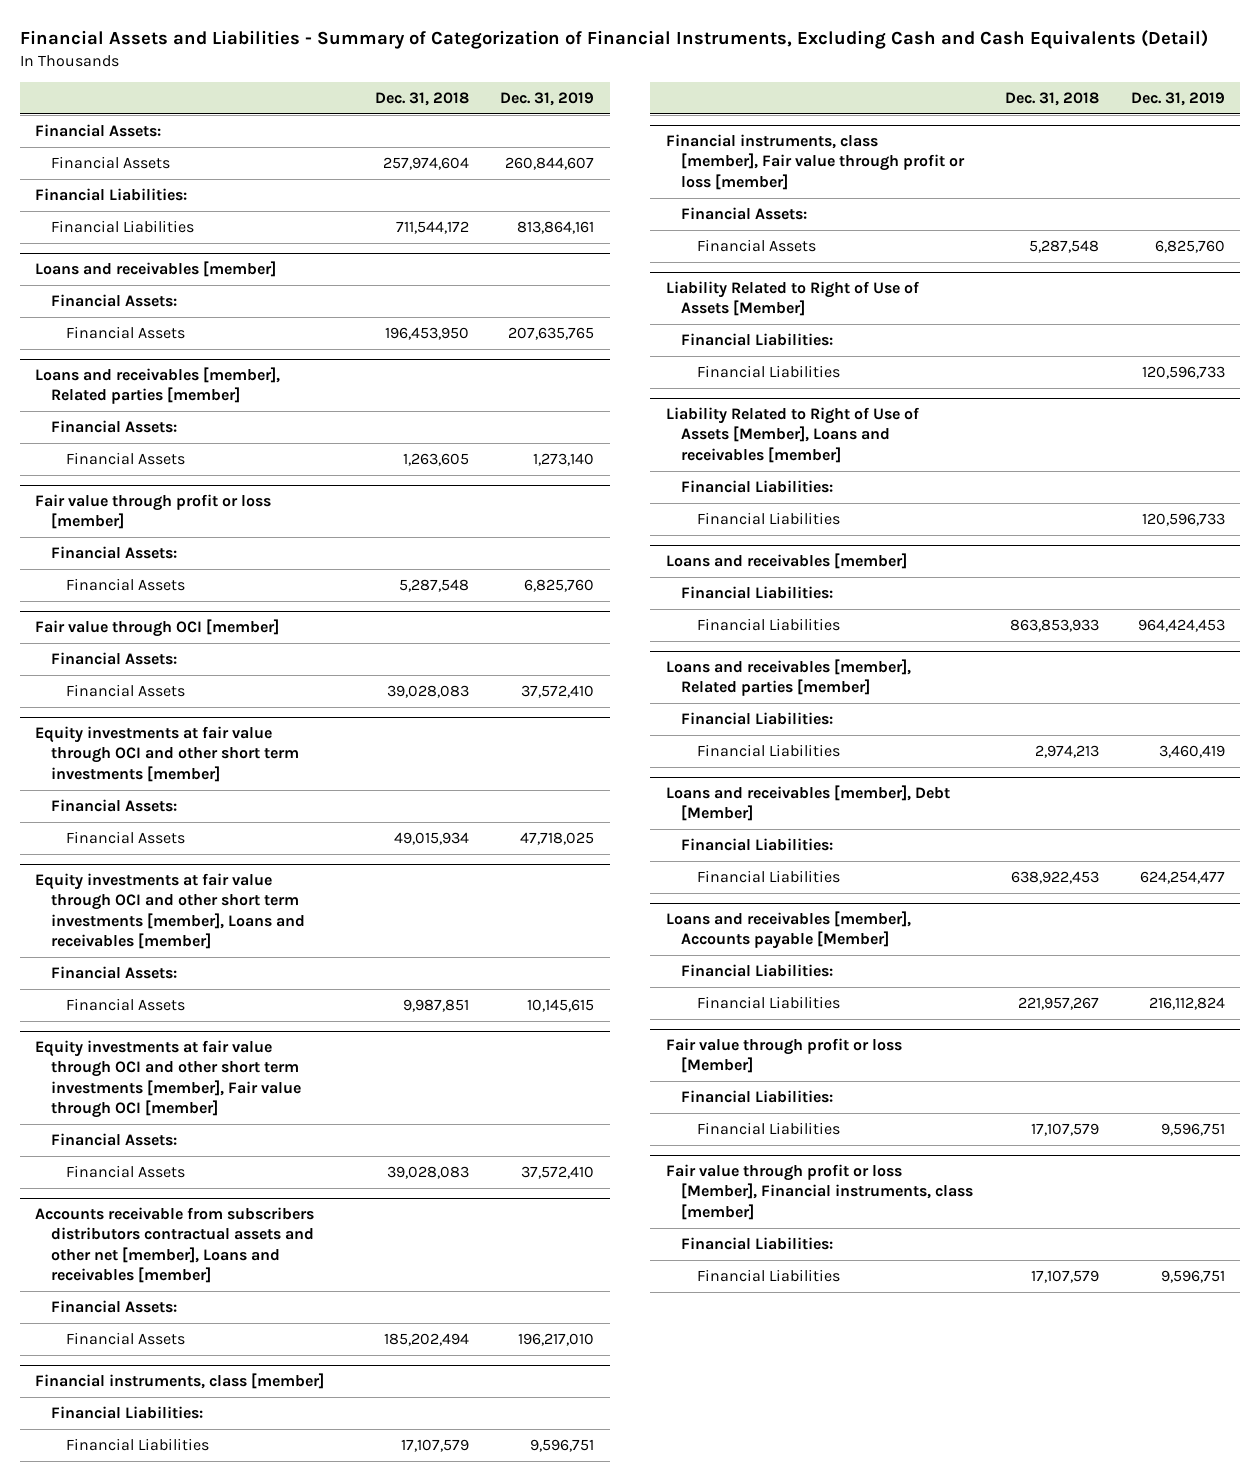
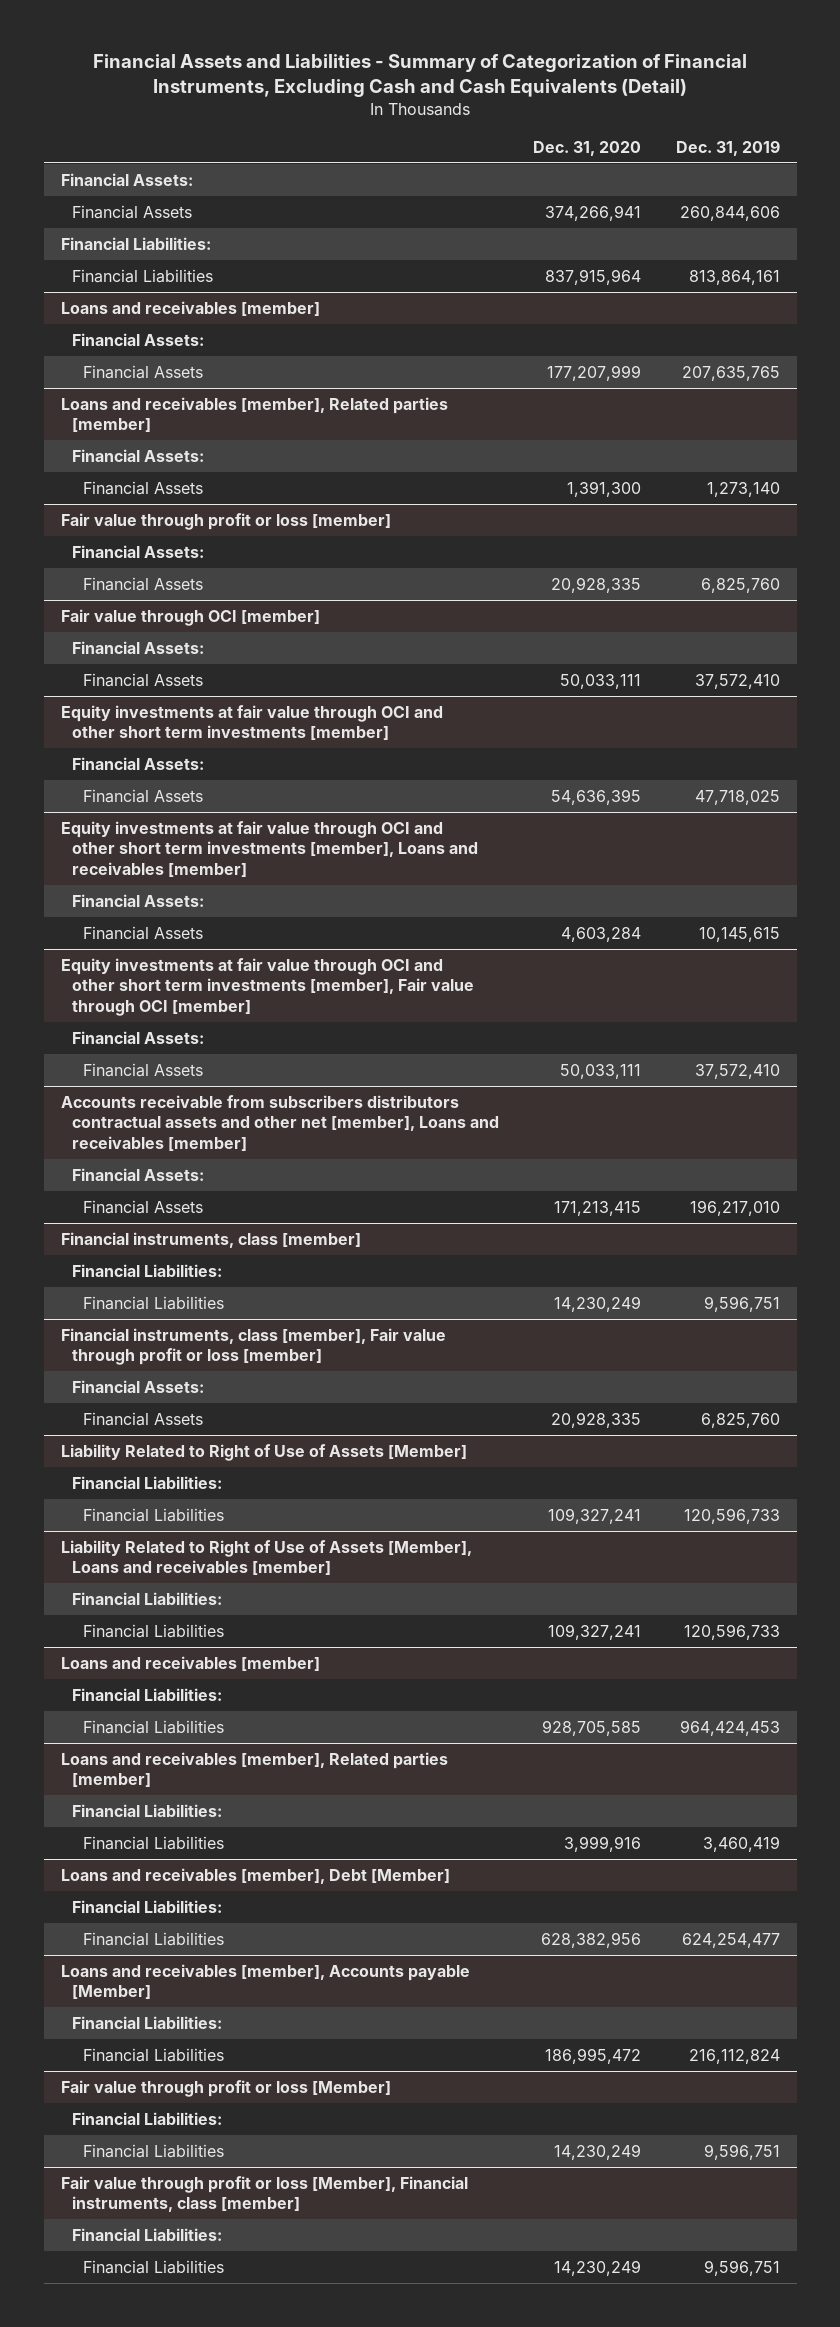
[374,92,469,107] Dec. 31, 2018 -> none
none -> [533,140,642,156] Dec. 31, 2020
[505,156,595,170] 260,844,607 -> [679,205,780,221] 260,844,606

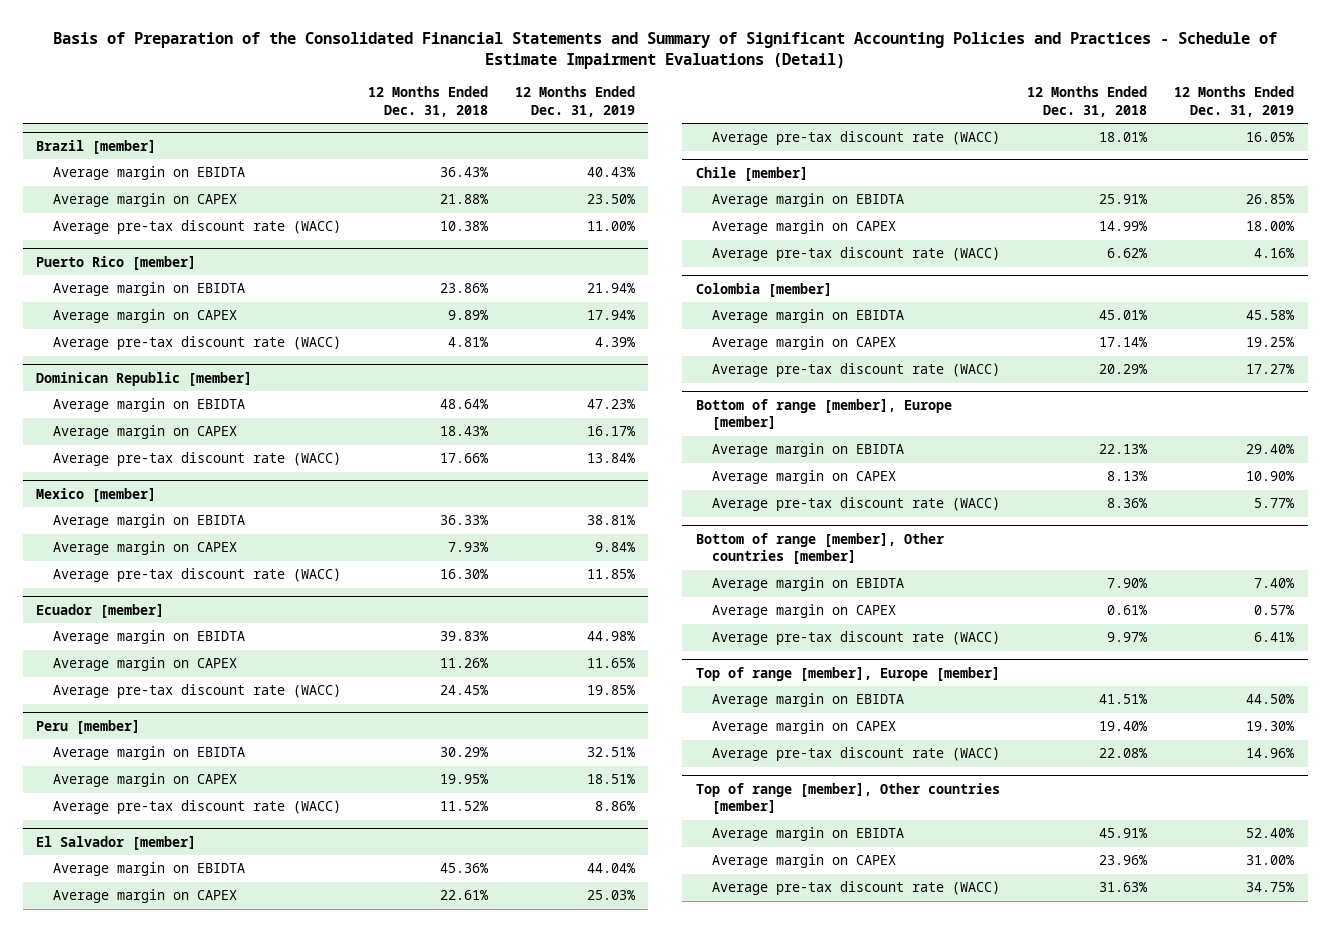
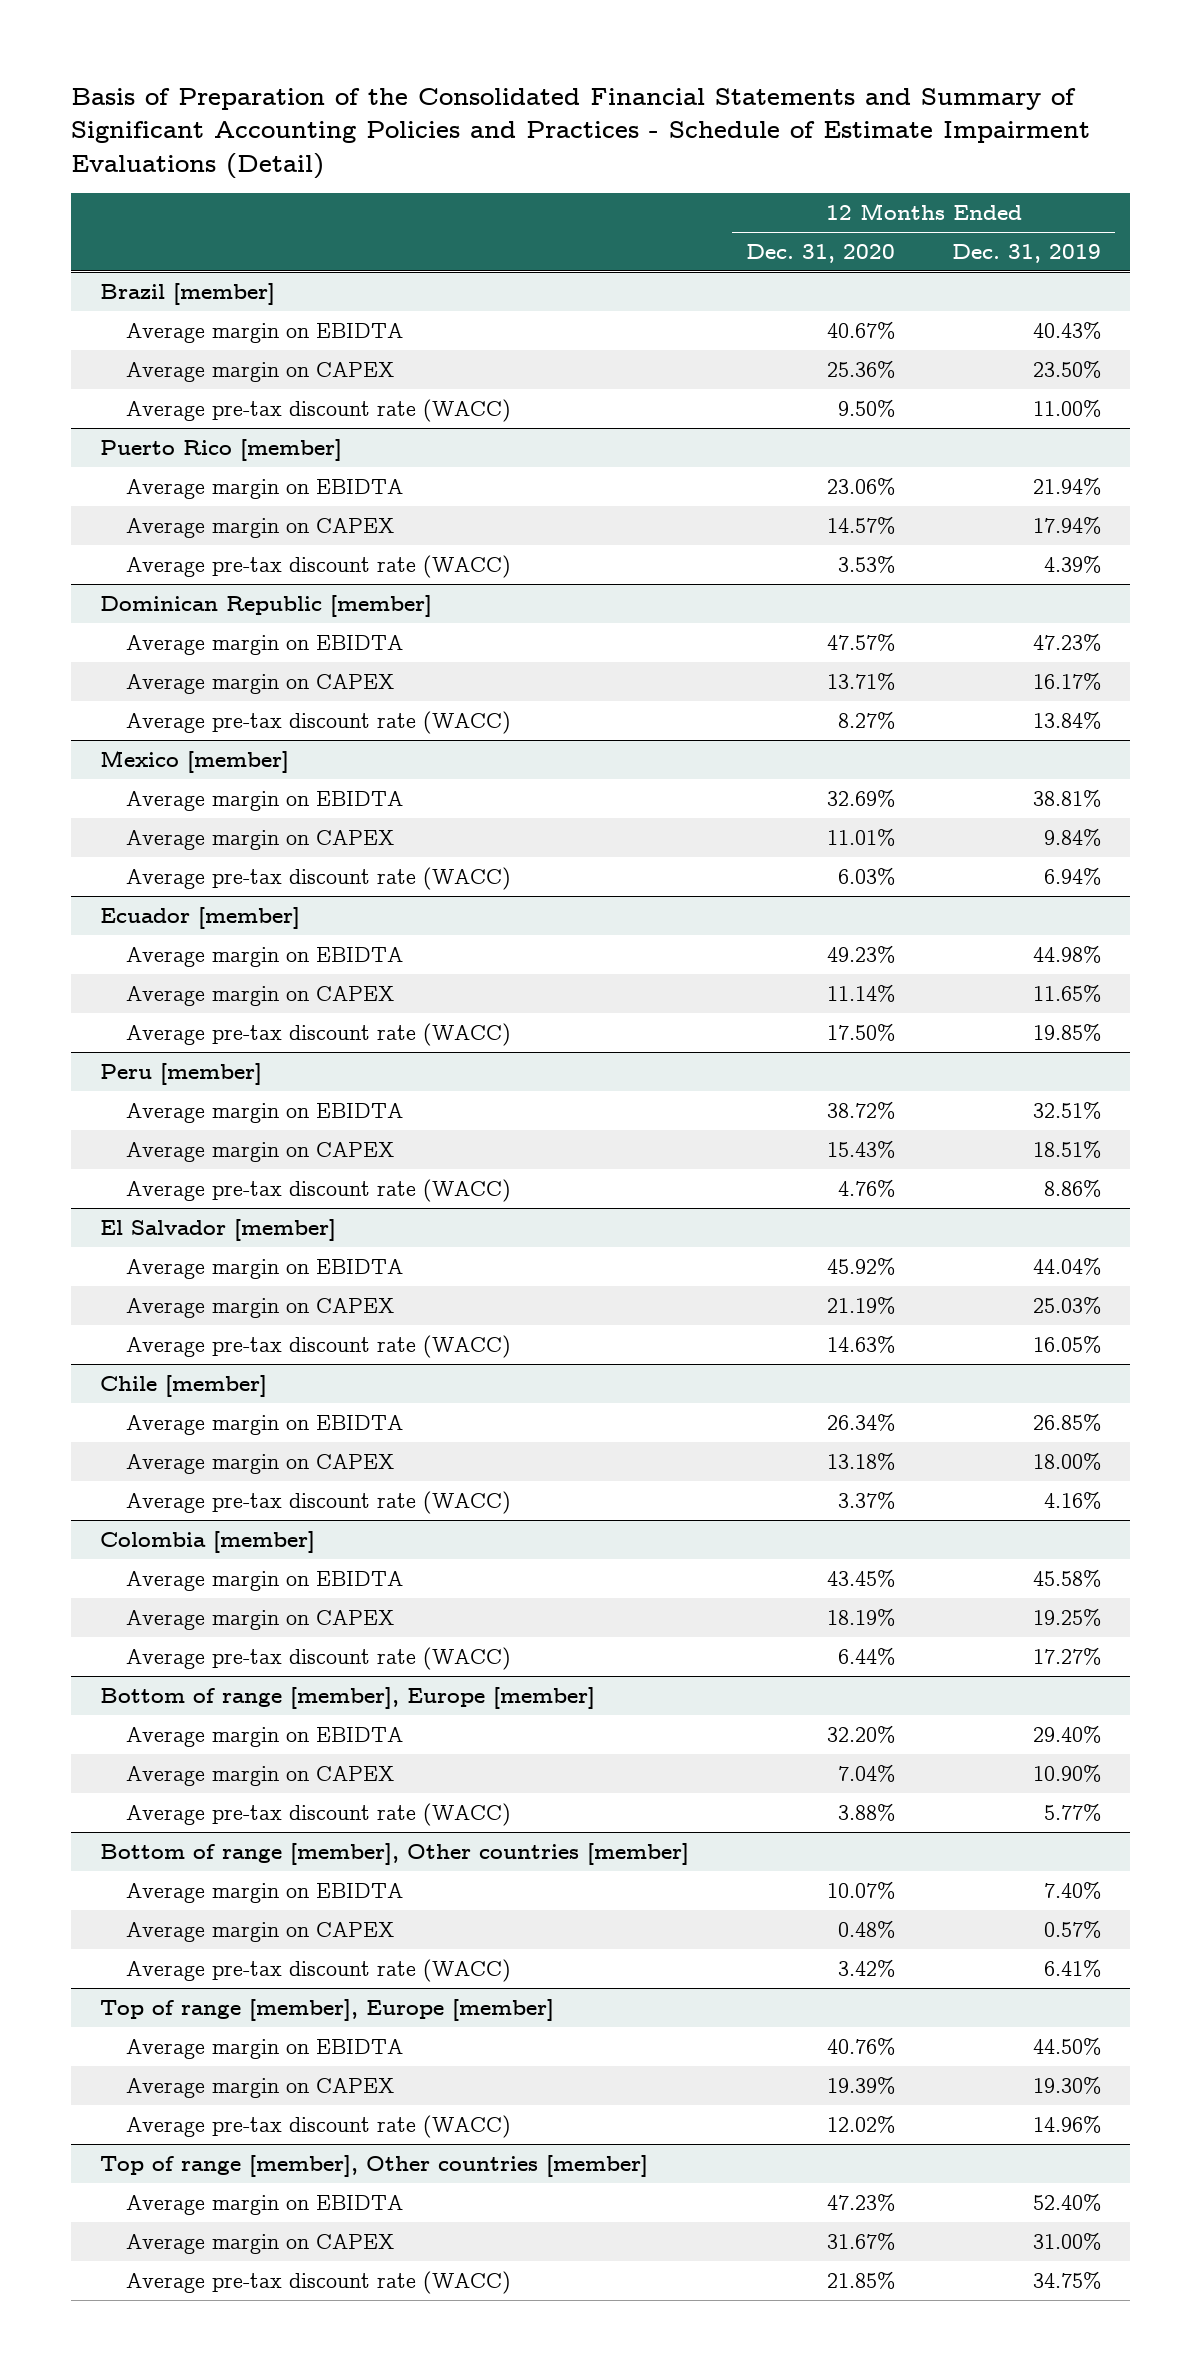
[367,86,488,117] 12 Months Ended Dec. 31, 2018 -> none
none -> [745,244,895,264] Dec. 31, 2020
[586,569,636,580] 11.85% -> [1044,866,1102,885] 6.94%

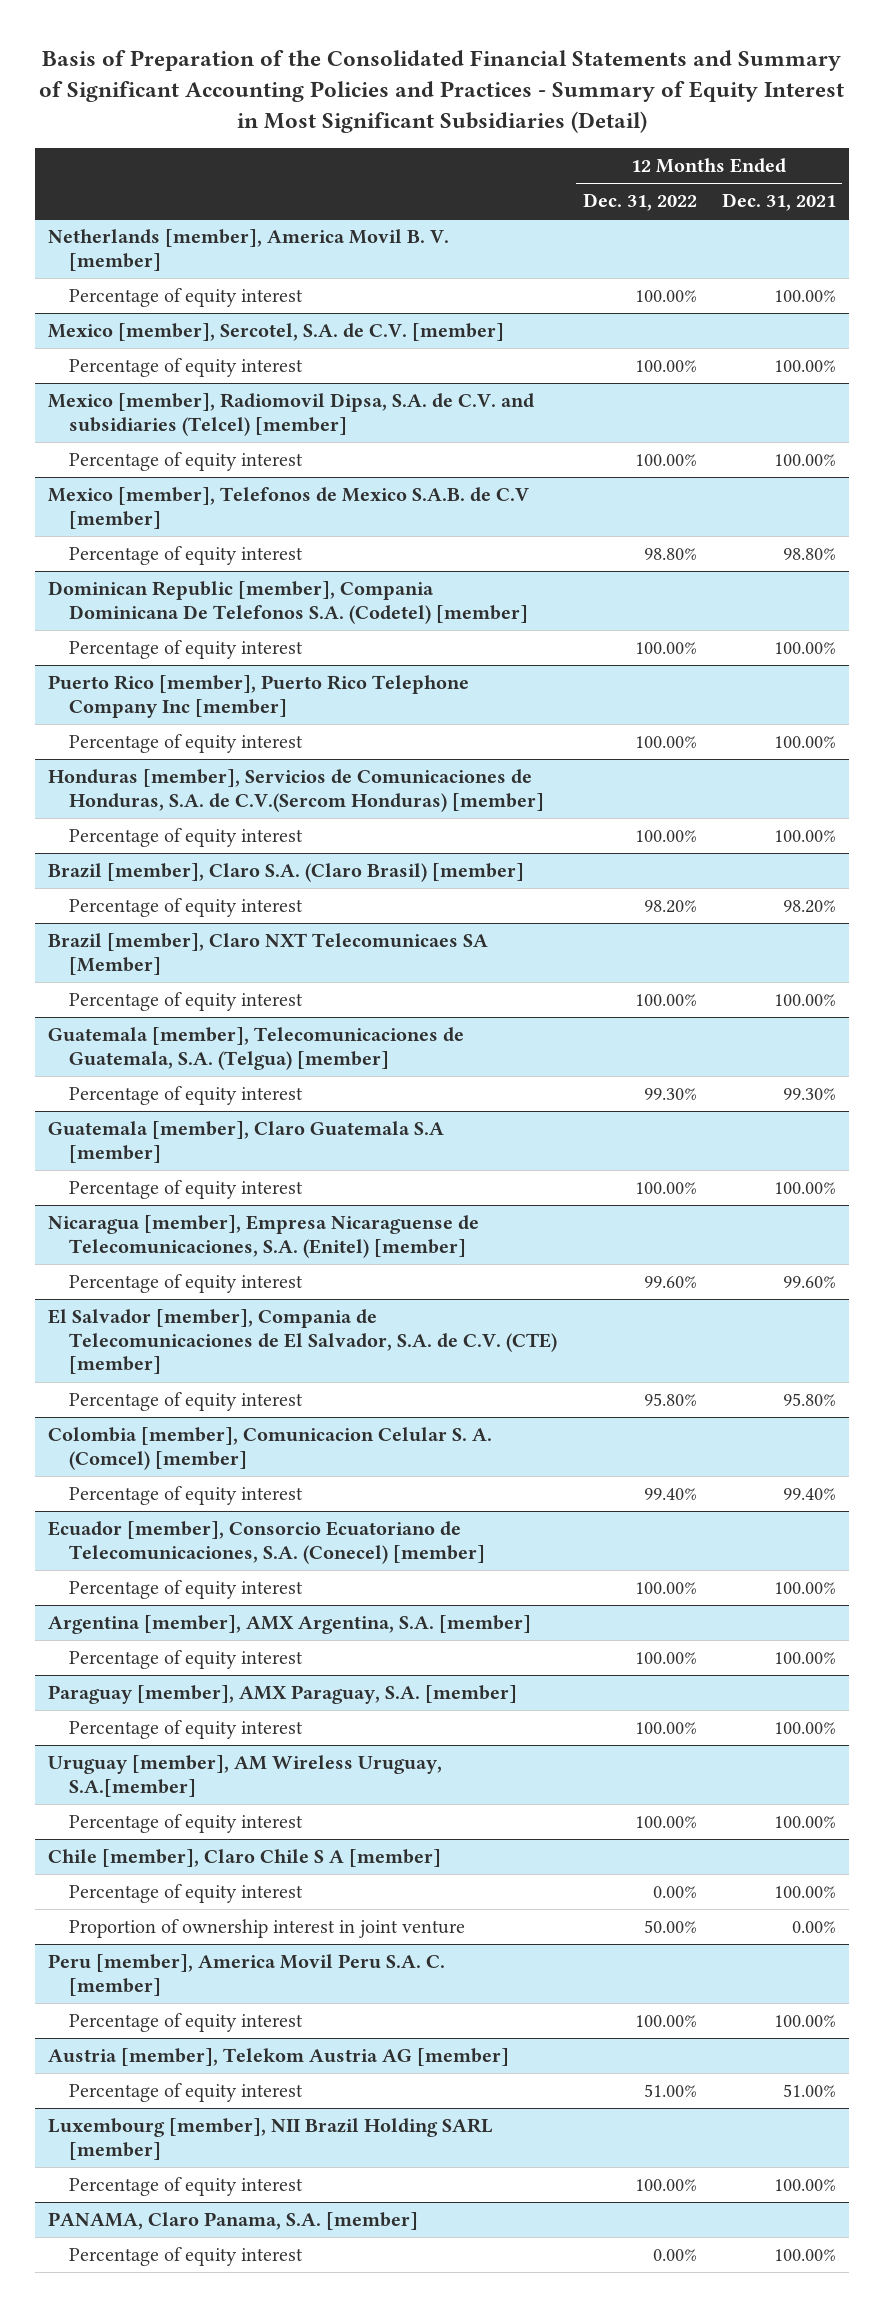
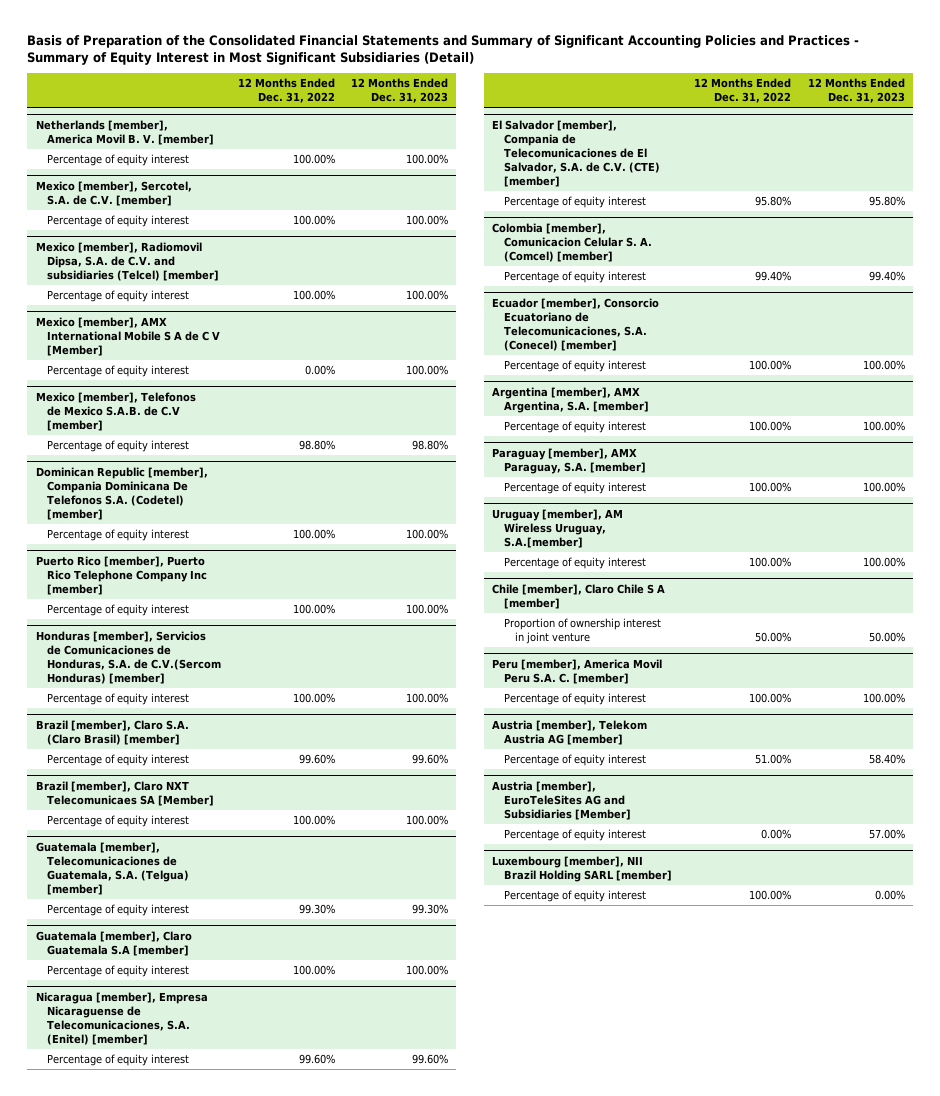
[722,193,837,212] Dec. 31, 2021 -> none
none -> [350,78,448,104] 12 Months Ended Dec. 31, 2023
none -> [35,316,221,356] Mexico [member], AMX International Mobile S A de C V [Member]
none -> [47,364,190,377] Percentage of equity interest
[643,900,697,914] 98.20% -> [298,753,335,764] 99.60%
[69,1884,304,1904] Percentage of equity interest -> none
none -> [492,780,631,820] Austria [member], EuroTeleSites AG and Subsidiaries [Member]
none -> [503,828,646,841] Percentage of equity interest
[47,2212,418,2231] PANAMA, Claro Panama, S.A. [member] -> none
[69,2247,304,2267] Percentage of equity interest -> none

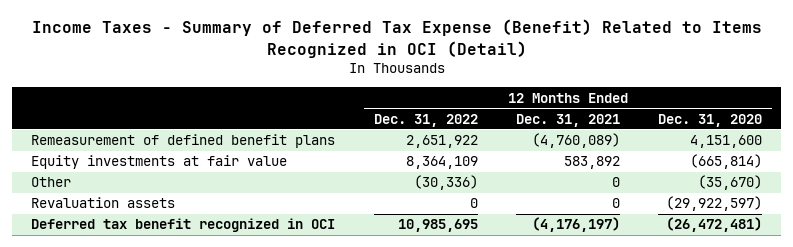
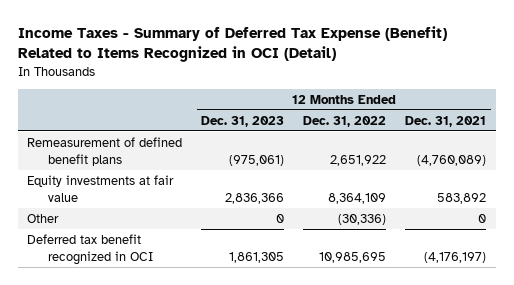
[658,113,763,127] Dec. 31, 2020 -> none
none -> [201,115,285,127] Dec. 31, 2023
[31,197,176,209] Revaluation assets -> none

